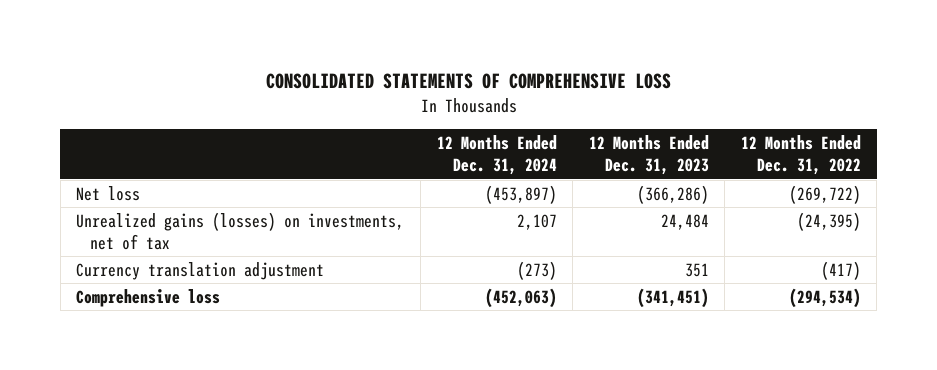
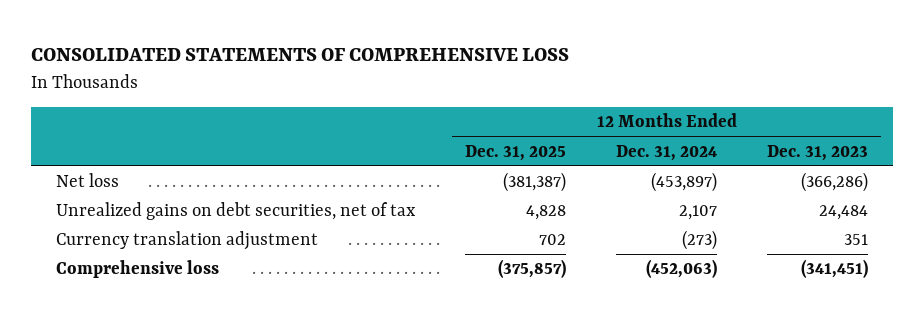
[740,135,861,176] 12 Months Ended Dec. 31, 2022 -> none
none -> [464,144,566,161] Dec. 31, 2025
[76,211,405,250] Unrealized gains (losses) on investments, net of tax -> [55,202,416,221] Unrealized gains on debt securities, net of tax

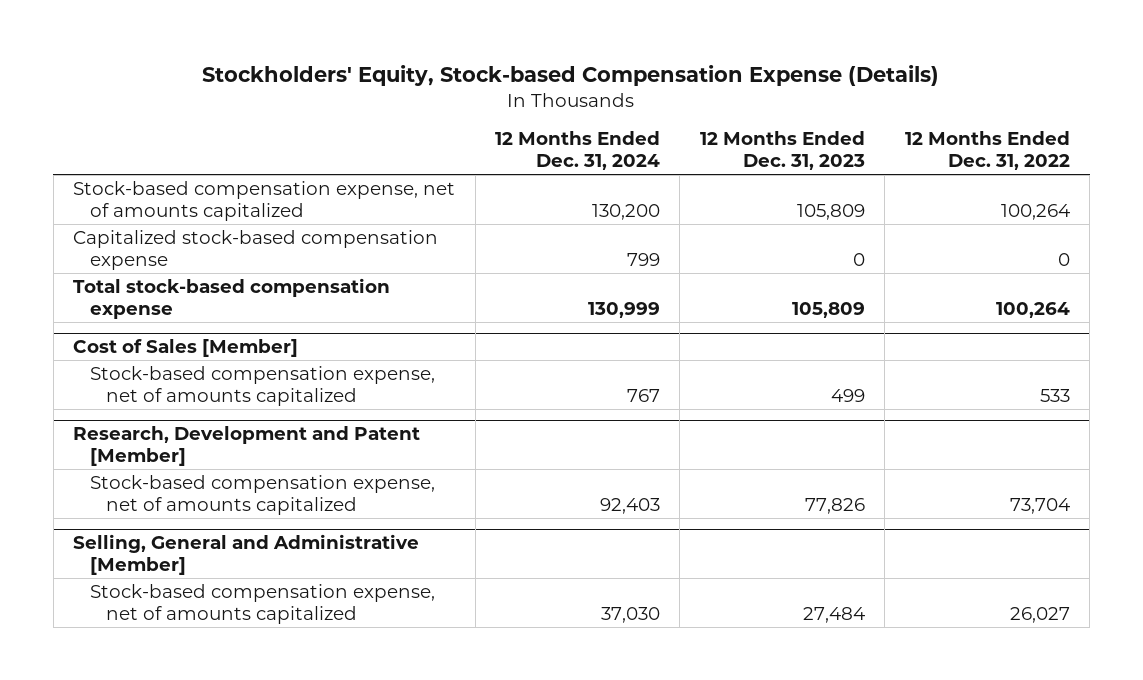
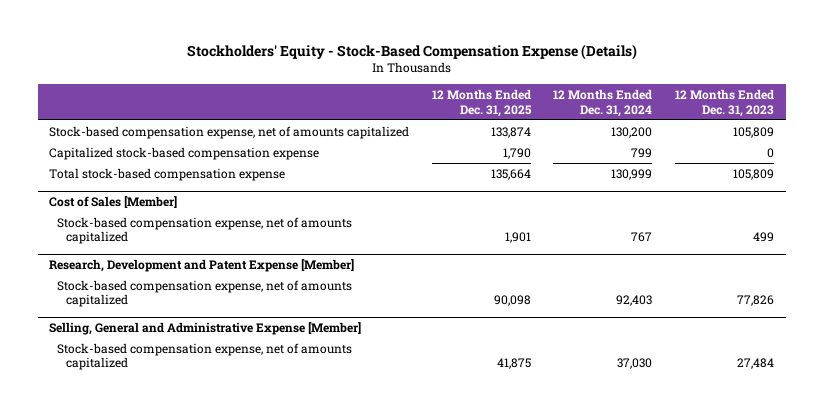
[202,64,940,86] Stockholders' Equity, Stock-based Compensation Expense (Details) -> [186,44,637,61] Stockholders' Equity - Stock-Based Compensation Expense (Details)
[904,131,1070,171] 12 Months Ended Dec. 31, 2022 -> none
none -> [431,89,532,117] 12 Months Ended Dec. 31, 2025
[73,426,421,467] Research, Development and Patent [Member] -> [48,258,354,272] Research, Development and Patent Expense [Member]
[73,534,420,576] Selling, General and Administrative [Member] -> [48,321,361,335] Selling, General and Administrative Expense [Member]

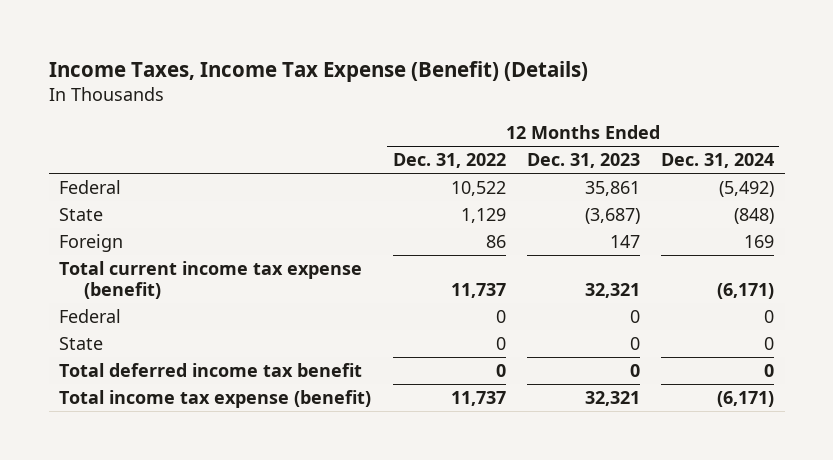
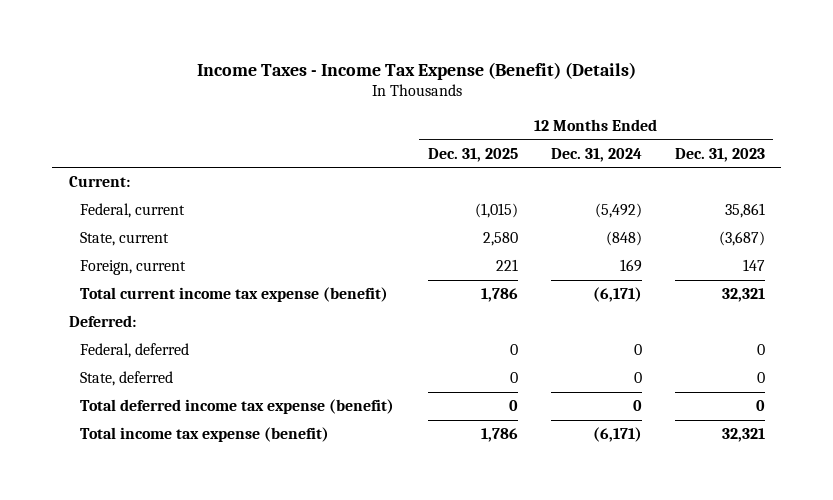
[48,60,588,82] Income Taxes, Income Tax Expense (Benefit) (Details) -> [196,61,636,80] Income Taxes - Income Tax Expense (Benefit) (Details)
[392,153,506,169] Dec. 31, 2022 -> none
none -> [427,147,518,162] Dec. 31, 2025
none -> [68,176,130,188] Current:
[59,180,122,195] Federal -> [80,203,186,219] Federal, current
[59,208,104,222] State -> [80,232,170,247] State, current
[59,234,124,253] Foreign -> [80,260,187,276] Foreign, current
none -> [68,315,136,328] Deferred:
[59,309,122,324] Federal -> [80,343,190,359] Federal, deferred
[59,337,104,351] State -> [80,371,174,387] State, deferred
[59,363,363,378] Total deferred income tax benefit -> [80,399,395,415] Total deferred income tax expense (benefit)

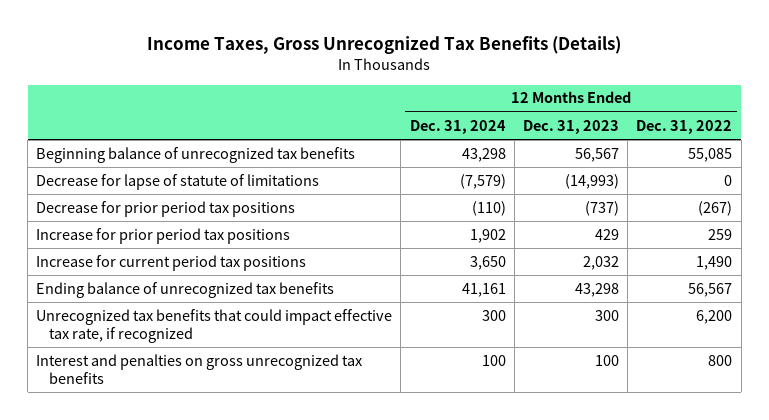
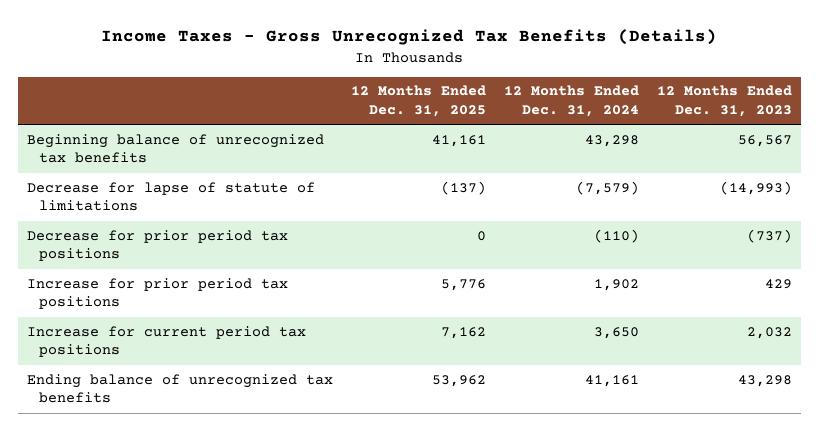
[147,36,622,55] Income Taxes, Gross Unrecognized Tax Benefits (Details) -> [101,29,718,46] Income Taxes - Gross Unrecognized Tax Benefits (Details)
[636,119,733,134] Dec. 31, 2022 -> none
none -> [350,85,486,118] 12 Months Ended Dec. 31, 2025
[36,308,393,343] Unrecognized tax benefits that could impact effective tax rate, if recognized -> none
[36,353,363,384] Interest and penalties on gross unrecognized tax benefits -> none

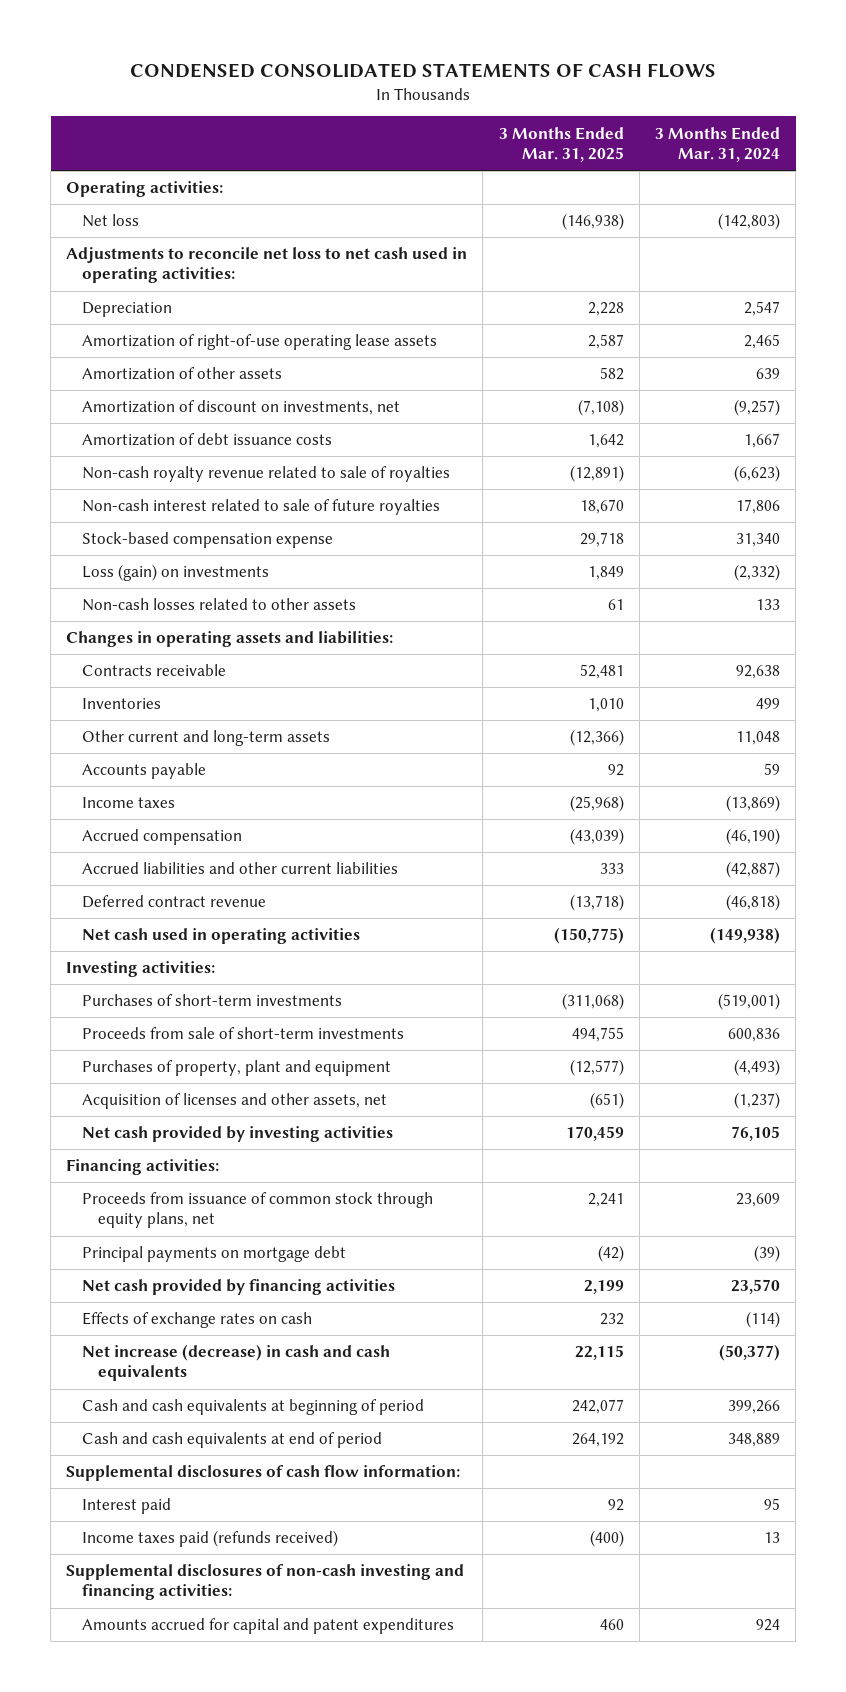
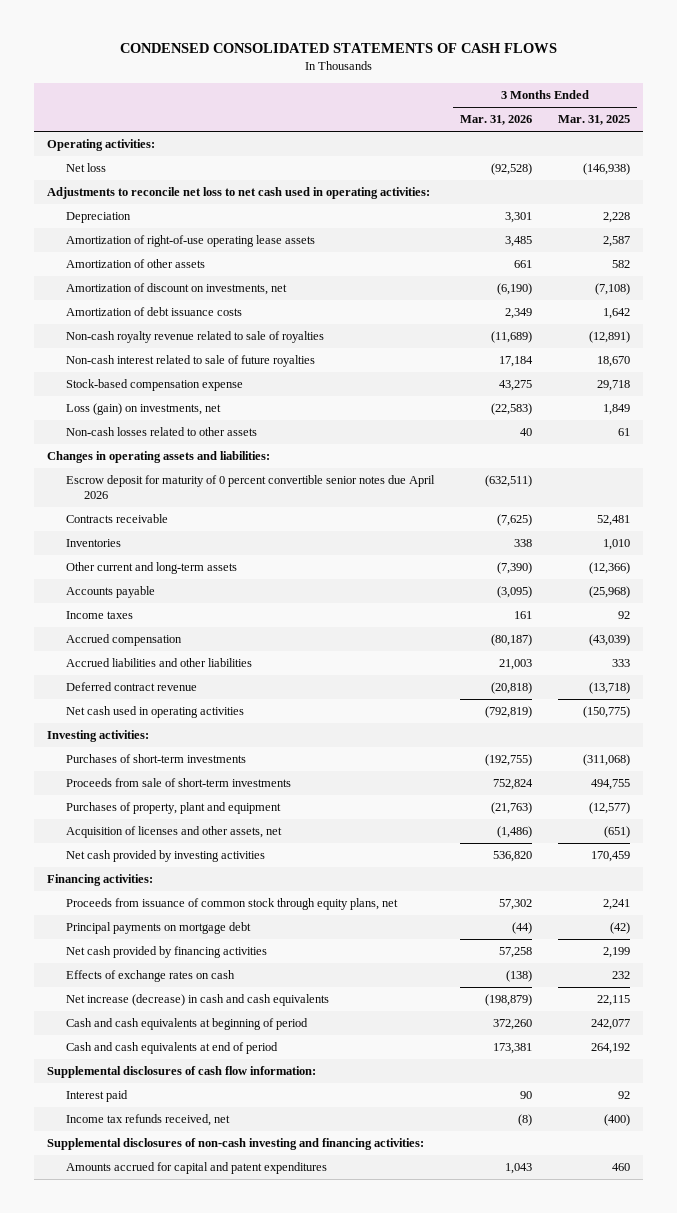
[654,126,780,162] 3 Months Ended Mar. 31, 2024 -> none
none -> [459,115,532,126] Mar. 31, 2026
[81,564,269,582] Loss (gain) on investments -> [65,403,221,416] Loss (gain) on investments, net
none -> [65,475,435,500] Escrow deposit for maturity of 0 percent convertible senior notes due April 2026
[607,764,624,777] 92 -> [589,586,631,599] (25,968)
[569,795,624,813] (25,968) -> [618,611,631,620] 92
[81,862,398,875] Accrued liabilities and other current liabilities -> [65,658,252,668] Accrued liabilities and other liabilities
[81,1530,338,1548] Income taxes paid (refunds received) -> [65,1114,230,1127] Income tax refunds received, net

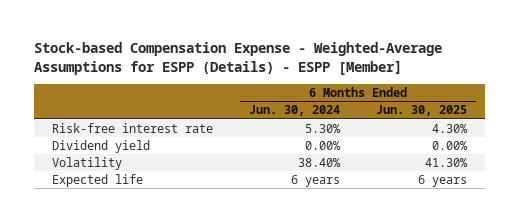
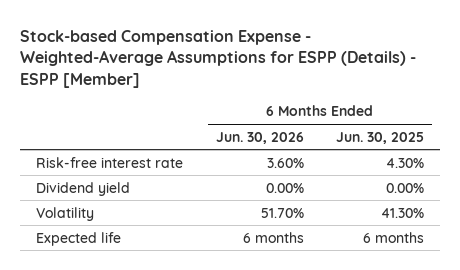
[248,105,340,117] Jun. 30, 2024 -> none
none -> [215,131,304,144] Jun. 30, 2026
[417,175,467,188] 6 years -> [363,231,425,243] 6 months

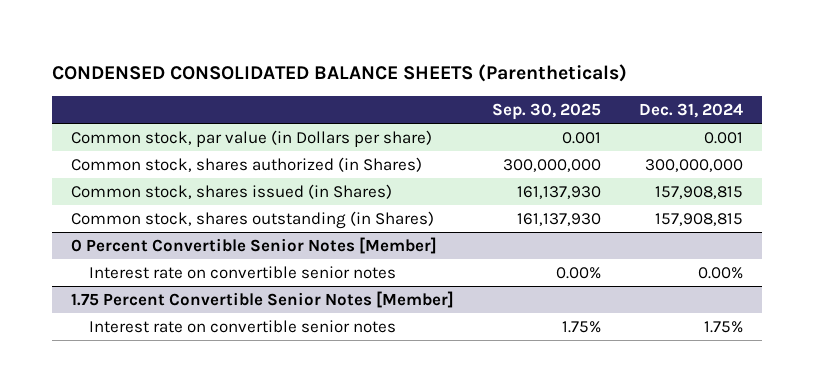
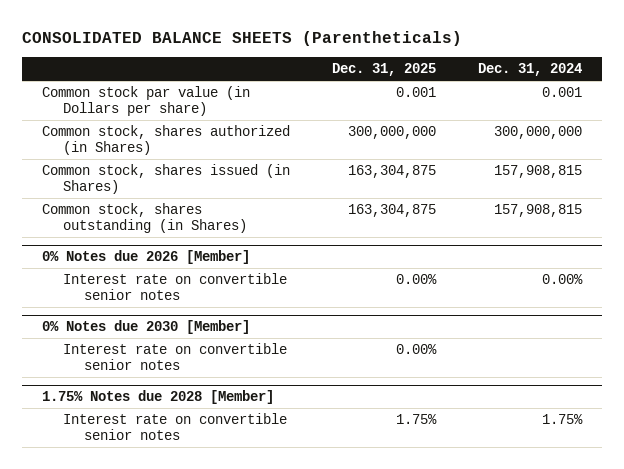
[52,63,628,82] CONDENSED CONSOLIDATED BALANCE SHEETS (Parentheticals) -> [21,31,462,47] CONSOLIDATED BALANCE SHEETS (Parentheticals)
[492,103,602,121] Sep. 30, 2025 -> none
none -> [331,63,436,77] Dec. 31, 2025
[71,129,433,147] Common stock, par value (in Dollars per share) -> [42,86,251,117] Common stock par value (in Dollars per share)
[71,236,438,254] 0 Percent Convertible Senior Notes [Member] -> none
none -> [42,250,251,265] 0% Notes due 2026 [Member]
[71,290,455,308] 1.75 Percent Convertible Senior Notes [Member] -> none
none -> [42,320,251,335] 0% Notes due 2030 [Member]
none -> [63,343,288,371] Interest rate on convertible senior notes
none -> [42,390,275,405] 1.75% Notes due 2028 [Member]

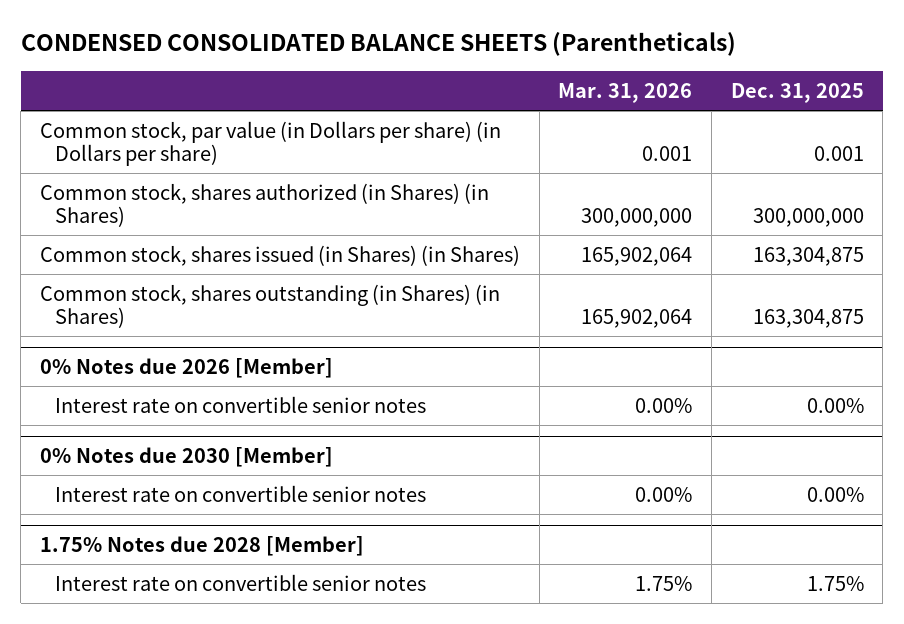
[21,31,462,47] CONSOLIDATED BALANCE SHEETS (Parentheticals) -> [20,32,736,57] CONDENSED CONSOLIDATED BALANCE SHEETS (Parentheticals)
[477,63,582,77] Dec. 31, 2024 -> none
none -> [558,83,693,104] Mar. 31, 2026
[42,86,251,117] Common stock par value (in Dollars per share) -> [39,120,501,166] Common stock, par value (in Dollars per share) (in Dollars per share)
[42,125,291,156] Common stock, shares authorized (in Shares) -> [39,182,489,227] Common stock, shares authorized (in Shares) (in Shares)
[42,164,291,195] Common stock, shares issued (in Shares) -> [39,244,520,266] Common stock, shares issued (in Shares) (in Shares)
[42,203,248,234] Common stock, shares outstanding (in Shares) -> [39,283,500,328] Common stock, shares outstanding (in Shares) (in Shares)

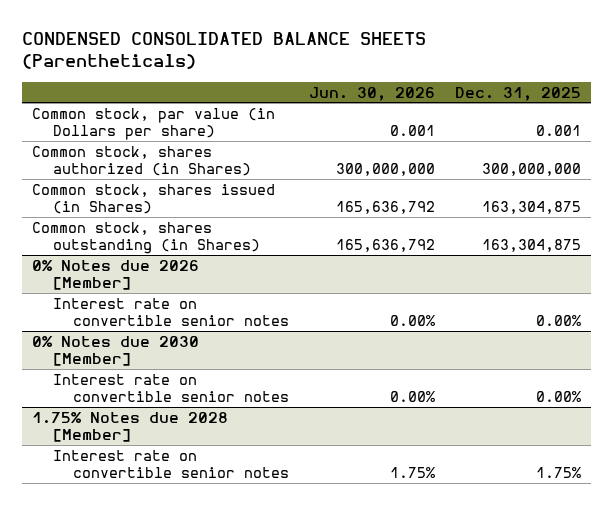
[558,83,693,104] Mar. 31, 2026 -> none
none -> [309,86,436,101] Jun. 30, 2026
[39,120,501,166] Common stock, par value (in Dollars per share) (in Dollars per share) -> [32,107,276,140] Common stock, par value (in Dollars per share)
[39,182,489,227] Common stock, shares authorized (in Shares) (in Shares) -> [32,145,251,176] Common stock, shares authorized (in Shares)
[39,244,520,266] Common stock, shares issued (in Shares) (in Shares) -> [32,183,276,214] Common stock, shares issued (in Shares)
[39,283,500,328] Common stock, shares outstanding (in Shares) (in Shares) -> [32,221,260,254] Common stock, shares outstanding (in Shares)

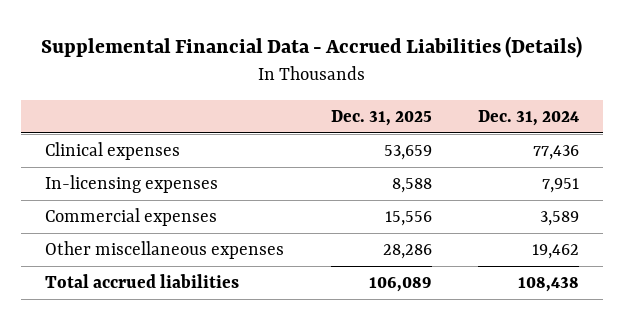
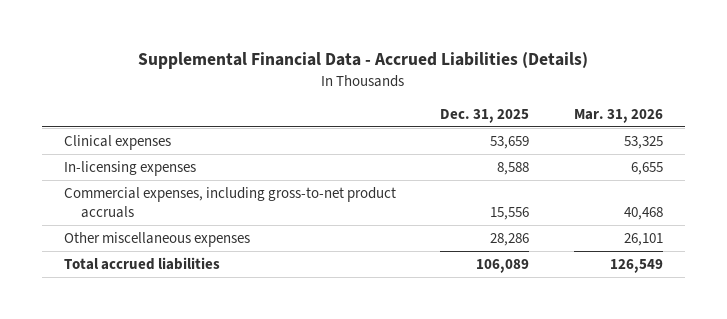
[478,110,580,127] Dec. 31, 2024 -> none
none -> [573,108,663,123] Mar. 31, 2026
[44,208,217,227] Commercial expenses -> [63,186,396,218] Commercial expenses, including gross-to-net product accruals

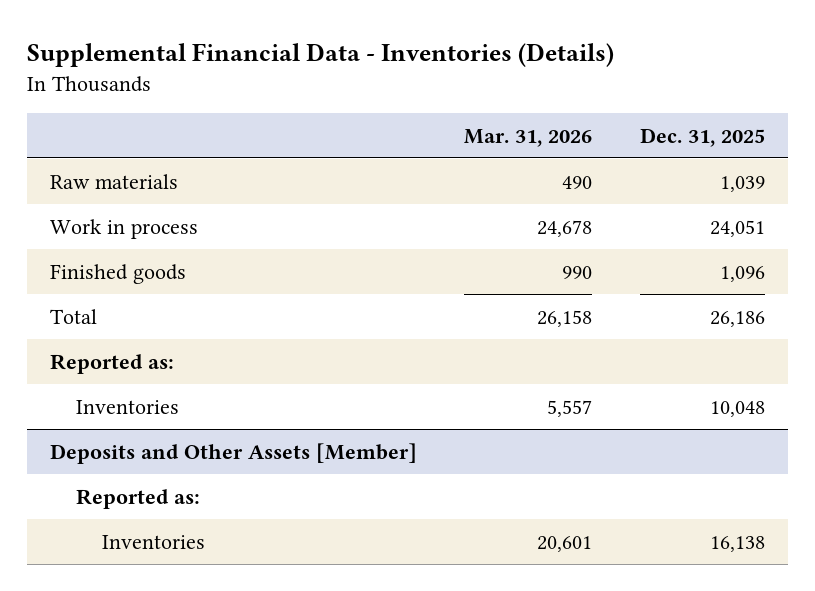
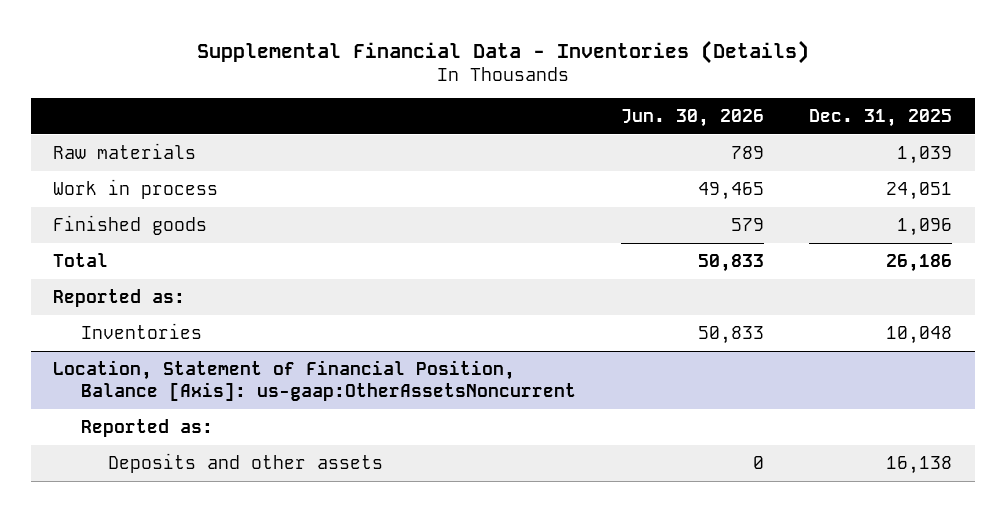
[464,128,593,147] Mar. 31, 2026 -> none
none -> [620,109,764,128] Jun. 30, 2026
[50,442,418,464] Deposits and Other Assets [Member] -> none
none -> [53,359,576,401] Location, Statement of Financial Position, Balance [Axis]: us-gaap:OtherAssetsNoncurrent
[102,534,206,549] Inventories -> [108,452,384,473] Deposits and other assets

